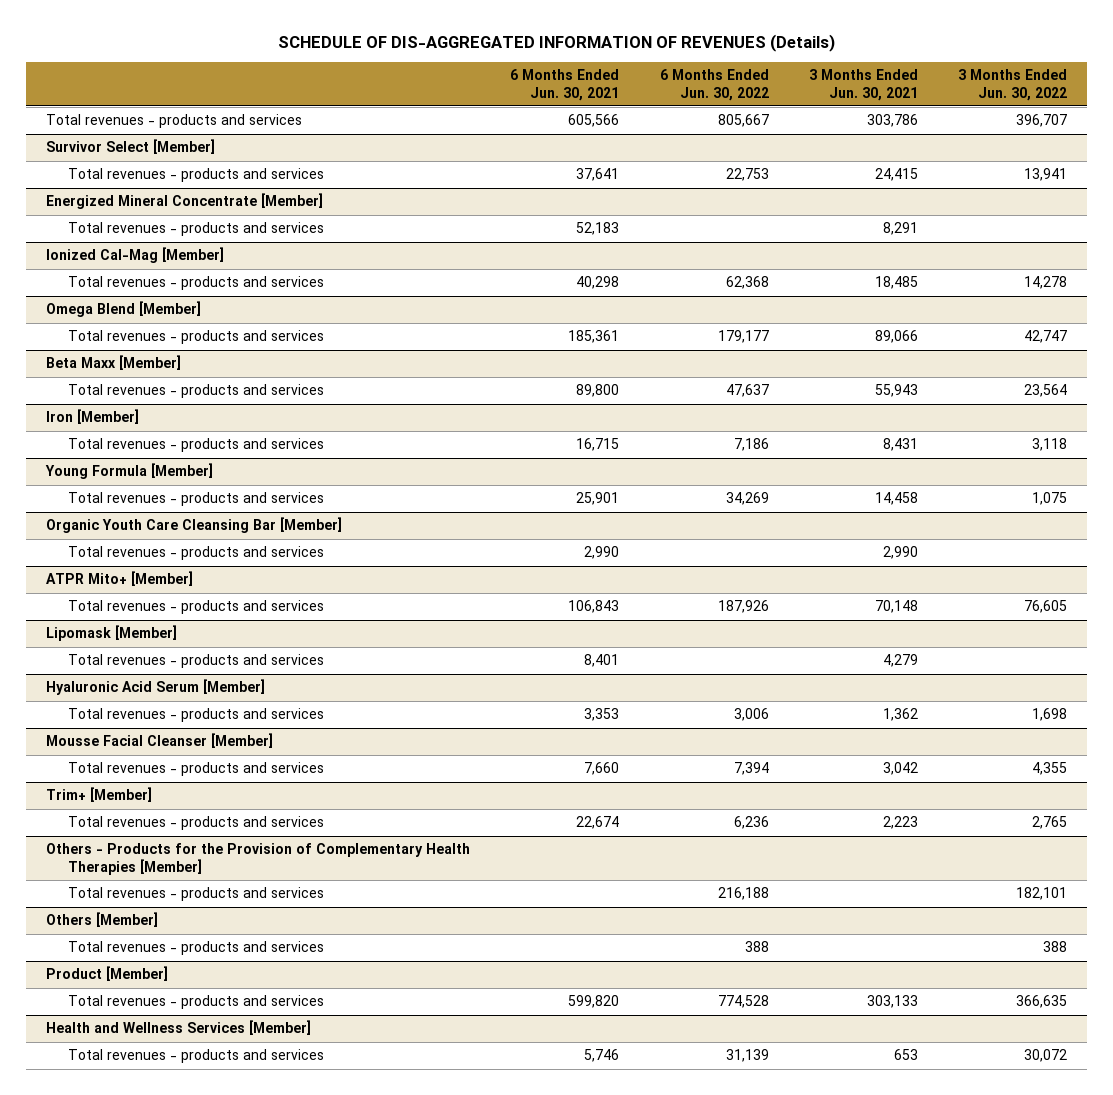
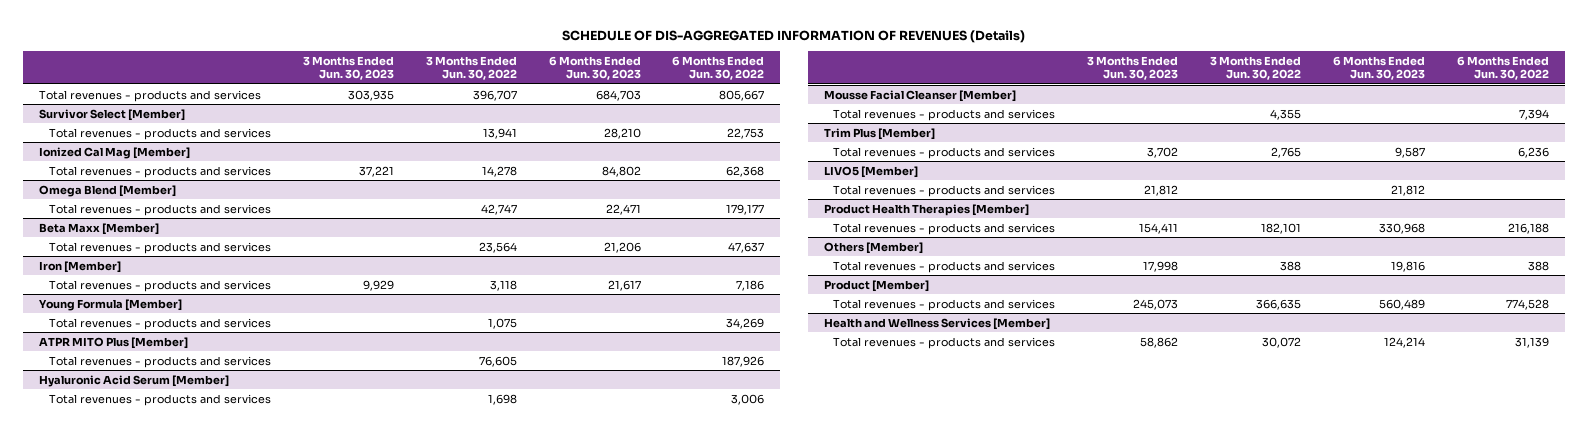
[510,69,620,101] 6 Months Ended Jun. 30, 2021 -> none
[808,69,918,101] 3 Months Ended Jun. 30, 2021 -> none
none -> [302,56,394,81] 3 Months Ended Jun. 30, 2023
none -> [548,56,641,81] 6 Months Ended Jun. 30, 2023
[45,193,323,210] Energized Mineral Concentrate [Member] -> none
[67,222,324,237] Total revenues - products and services -> none
[45,247,224,264] Ionized Cal-Mag [Member] -> [39,146,191,159] Ionized Cal Mag [Member]
[45,517,342,534] Organic Youth Care Cleansing Bar [Member] -> none
[67,546,324,561] Total revenues - products and services -> none
[45,571,193,587] ATPR Mito+ [Member] -> [39,336,189,349] ATPR MITO Plus [Member]
[45,625,177,642] Lipomask [Member] -> none
[67,654,324,669] Total revenues - products and services -> none
[45,787,152,803] Trim+ [Member] -> [823,127,935,140] Trim Plus [Member]
none -> [823,165,918,178] LIVO5 [Member]
none -> [833,184,1056,197] Total revenues - products and services
[45,843,470,875] Others - Products for the Provision of Complementary Health Therapies [Member] -> [823,203,1029,216] Product Health Therapies [Member]

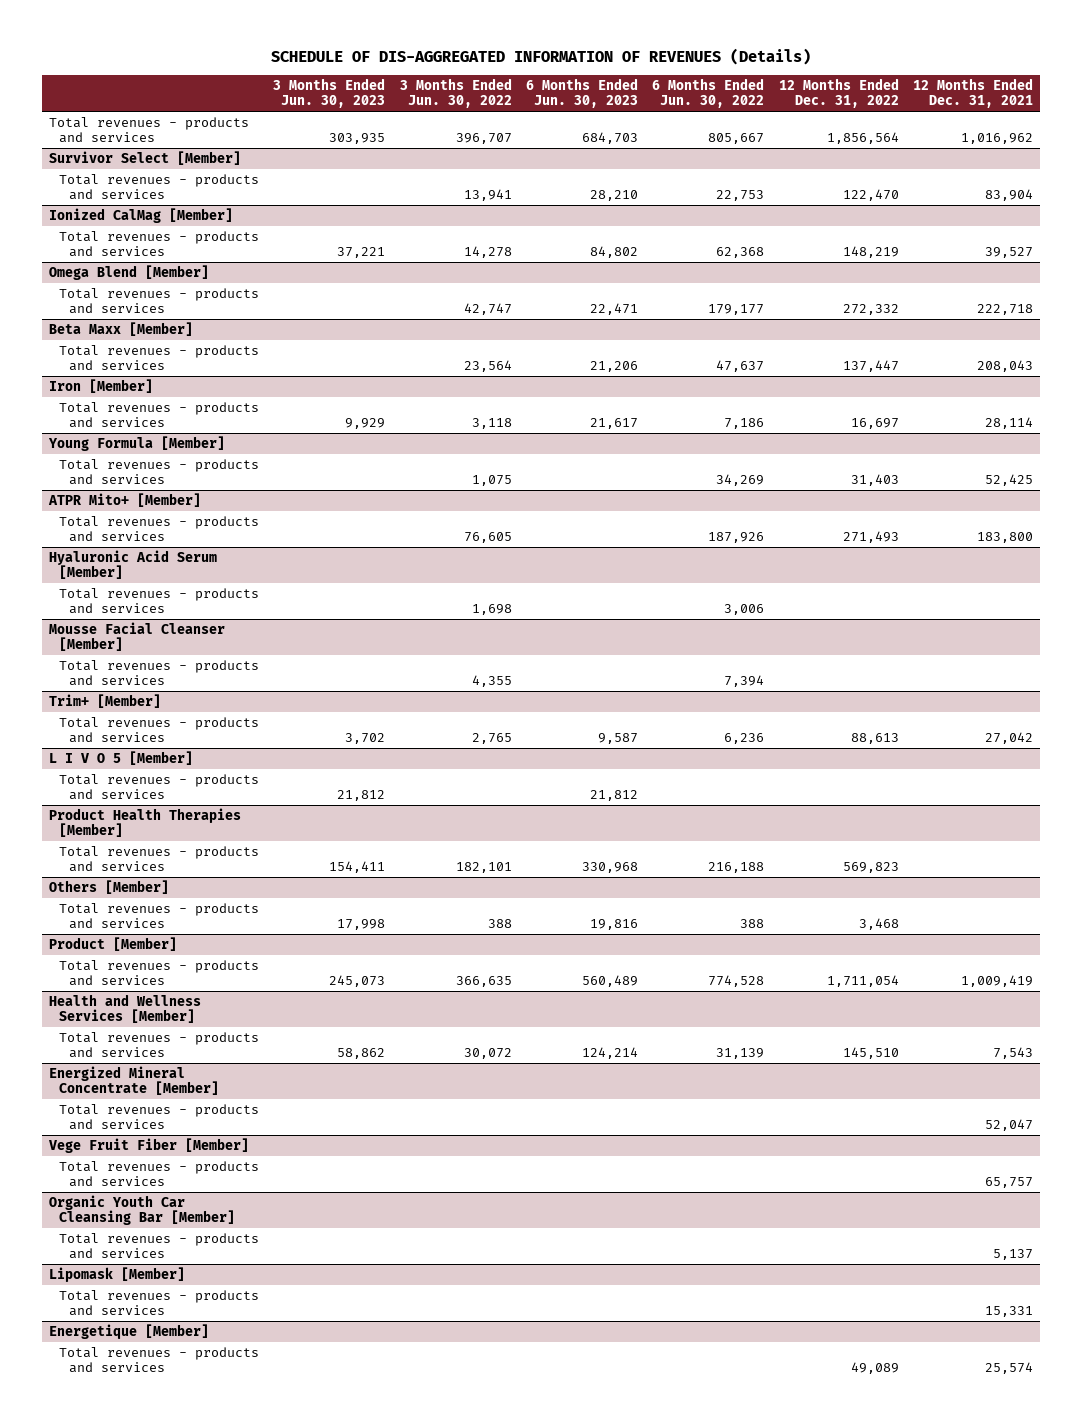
none -> [778,78,899,109] 12 Months Ended Dec. 31, 2022
none -> [913,78,1034,109] 12 Months Ended Dec. 31, 2021
[39,146,191,159] Ionized Cal Mag [Member] -> [49,207,234,223] Ionized CalMag [Member]
[39,336,189,349] ATPR MITO Plus [Member] -> [48,492,202,507] ATPR Mito+ [Member]
[823,127,935,140] Trim Plus [Member] -> [49,693,162,708] Trim+ [Member]
[823,165,918,178] LIVO5 [Member] -> [49,750,194,765] L I V O 5 [Member]
none -> [49,1065,219,1096] Energized Mineral Concentrate [Member]
none -> [58,1103,259,1131] Total revenues - products and services
none -> [49,1137,250,1153] Vege Fruit Fiber [Member]
none -> [58,1160,259,1188] Total revenues - products and services
none -> [49,1194,235,1226] Organic Youth Car Cleansing Bar [Member]
none -> [58,1232,259,1260] Total revenues - products and services
none -> [49,1266,186,1282] Lipomask [Member]
none -> [58,1289,259,1317] Total revenues - products and services
none -> [49,1323,210,1339] Energetique [Member]
none -> [58,1346,259,1374] Total revenues - products and services

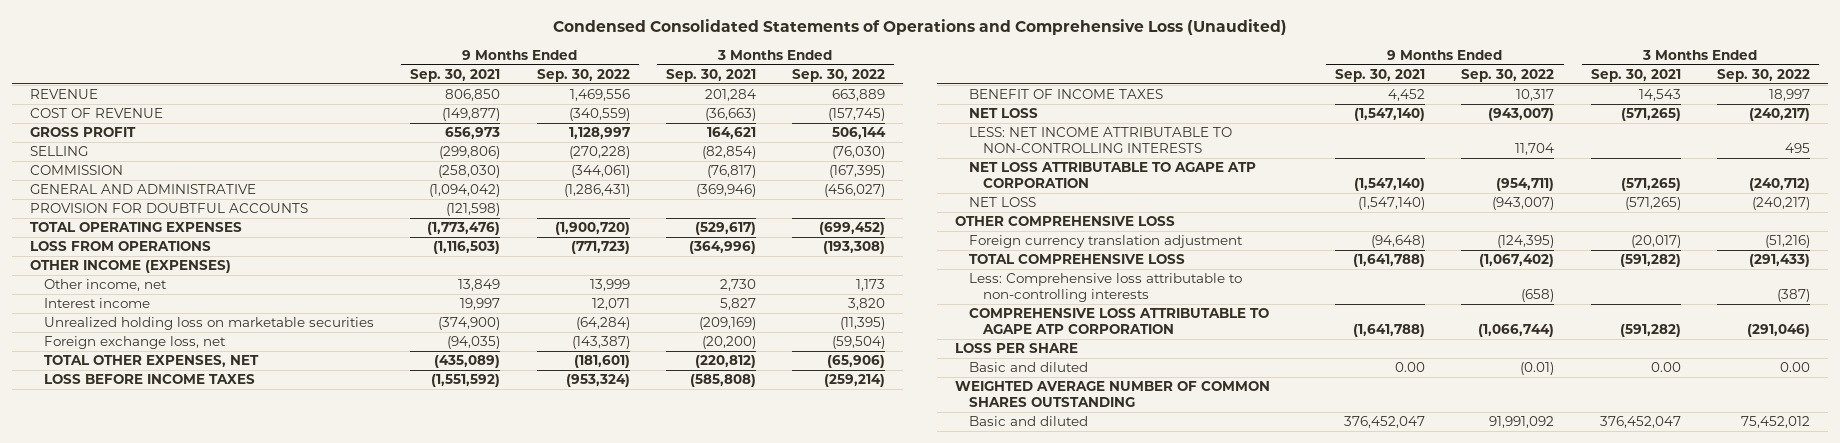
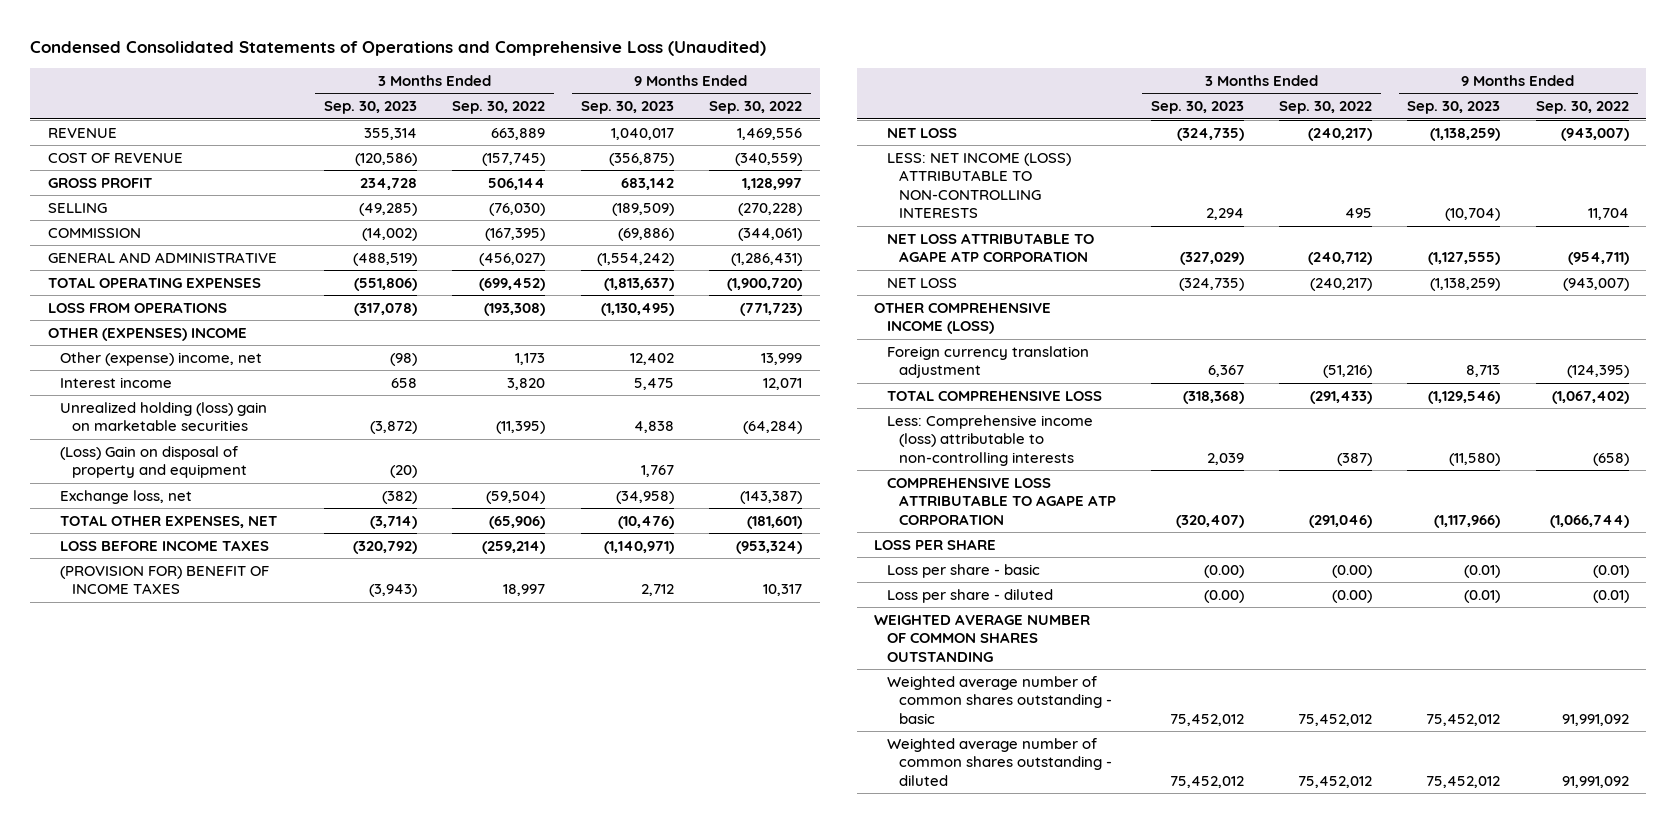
[410,69,501,83] Sep. 30, 2021 -> none
[665,69,756,83] Sep. 30, 2021 -> none
none -> [324,101,418,115] Sep. 30, 2023
none -> [580,101,674,115] Sep. 30, 2023
[29,203,308,214] PROVISION FOR DOUBTFUL ACCOUNTS -> none
[29,260,231,274] OTHER INCOME (EXPENSES) -> [47,327,247,341] OTHER (EXPENSES) INCOME
[43,279,167,292] Other income, net -> [59,351,262,366] Other (expense) income, net
[43,317,374,331] Unrealized holding loss on marketable securities -> [59,401,267,432] Unrealized holding (loss) gain on marketable securities
none -> [59,445,247,479] (Loss) Gain on disposal of property and equipment
[43,336,226,350] Foreign exchange loss, net -> [59,489,192,504] Exchange loss, net
[968,89,1163,100] BENEFIT OF INCOME TAXES -> [59,565,269,595] (PROVISION FOR) BENEFIT OF INCOME TAXES
[968,127,1232,153] LESS: NET INCOME ATTRIBUTABLE TO NON-CONTROLLING INTERESTS -> [886,152,1071,219] LESS: NET INCOME (LOSS) ATTRIBUTABLE TO NON-CONTROLLING INTERESTS
[954,216,1175,227] OTHER COMPREHENSIVE LOSS -> [874,302,1052,335] OTHER COMPREHENSIVE INCOME (LOSS)
[968,273,1242,302] Less: Comprehensive loss attributable to non-controlling interests -> [886,414,1093,466] Less: Comprehensive income (loss) attributable to non-controlling interests
[968,362,1088,373] Basic and diluted -> none
none -> [886,563,1040,578] Loss per share - basic
none -> [886,588,1053,603] Loss per share - diluted
[968,416,1088,427] Basic and diluted -> [886,675,1112,724] Weighted average number of common shares outstanding - basic
none -> [886,737,1112,786] Weighted average number of common shares outstanding - diluted

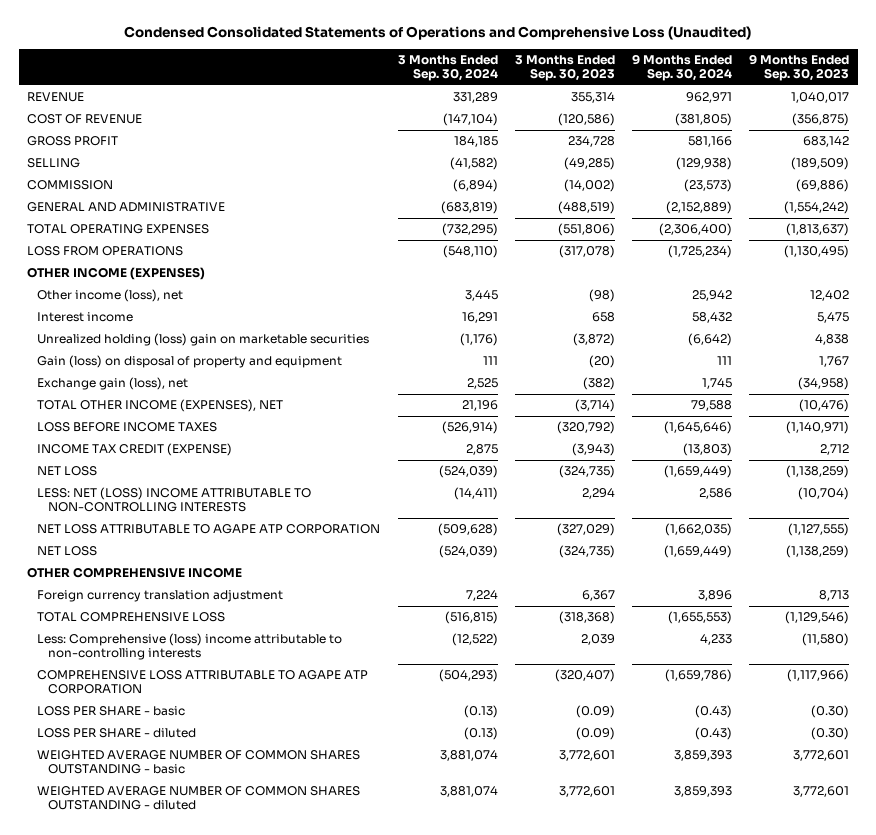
[452,101,546,115] Sep. 30, 2022 -> none
[708,101,802,115] Sep. 30, 2022 -> none
none -> [397,55,498,82] 3 Months Ended Sep. 30, 2024
none -> [631,54,732,82] 9 Months Ended Sep. 30, 2024
[47,327,247,341] OTHER (EXPENSES) INCOME -> [27,267,206,281] OTHER INCOME (EXPENSES)
[59,351,262,366] Other (expense) income, net -> [37,289,184,303] Other income (loss), net
[59,445,247,479] (Loss) Gain on disposal of property and equipment -> [37,355,343,369] Gain (loss) on disposal of property and equipment
[59,489,192,504] Exchange loss, net -> [37,377,189,391] Exchange gain (loss), net
[59,514,277,528] TOTAL OTHER EXPENSES, NET -> [37,399,284,413] TOTAL OTHER INCOME (EXPENSES), NET
[59,565,269,595] (PROVISION FOR) BENEFIT OF INCOME TAXES -> [37,443,233,457] INCOME TAX CREDIT (EXPENSE)
[886,152,1071,219] LESS: NET INCOME (LOSS) ATTRIBUTABLE TO NON-CONTROLLING INTERESTS -> [37,487,312,513] LESS: NET (LOSS) INCOME ATTRIBUTABLE TO NON-CONTROLLING INTERESTS
[874,302,1052,335] OTHER COMPREHENSIVE INCOME (LOSS) -> [27,567,243,579] OTHER COMPREHENSIVE INCOME
[886,414,1093,466] Less: Comprehensive income (loss) attributable to non-controlling interests -> [37,633,343,661] Less: Comprehensive (loss) income attributable to non-controlling interests
[874,538,997,550] LOSS PER SHARE -> none
[874,613,1091,662] WEIGHTED AVERAGE NUMBER OF COMMON SHARES OUTSTANDING -> none
[886,563,1040,578] Loss per share - basic -> [37,706,186,717] LOSS PER SHARE - basic
[1203,564,1244,578] (0.00) -> [575,705,615,719] (0.09)
[1464,564,1501,578] (0.01) -> [811,705,850,719] (0.30)
[886,588,1053,603] Loss per share - diluted -> [37,728,197,739] LOSS PER SHARE - diluted
[1203,589,1244,603] (0.00) -> [575,727,615,741] (0.09)
[1464,589,1501,603] (0.01) -> [811,727,850,741] (0.30)
[886,675,1112,724] Weighted average number of common shares outstanding - basic -> [37,750,361,775] WEIGHTED AVERAGE NUMBER OF COMMON SHARES OUTSTANDING - basic
[1169,713,1244,726] 75,452,012 -> [558,750,615,762] 3,772,601
[1426,713,1501,726] 75,452,012 -> [793,750,850,762] 3,772,601
[886,737,1112,786] Weighted average number of common shares outstanding - diluted -> [37,786,361,811] WEIGHTED AVERAGE NUMBER OF COMMON SHARES OUTSTANDING - diluted
[1169,775,1244,788] 75,452,012 -> [558,786,615,798] 3,772,601
[1426,775,1501,788] 75,452,012 -> [793,786,850,798] 3,772,601

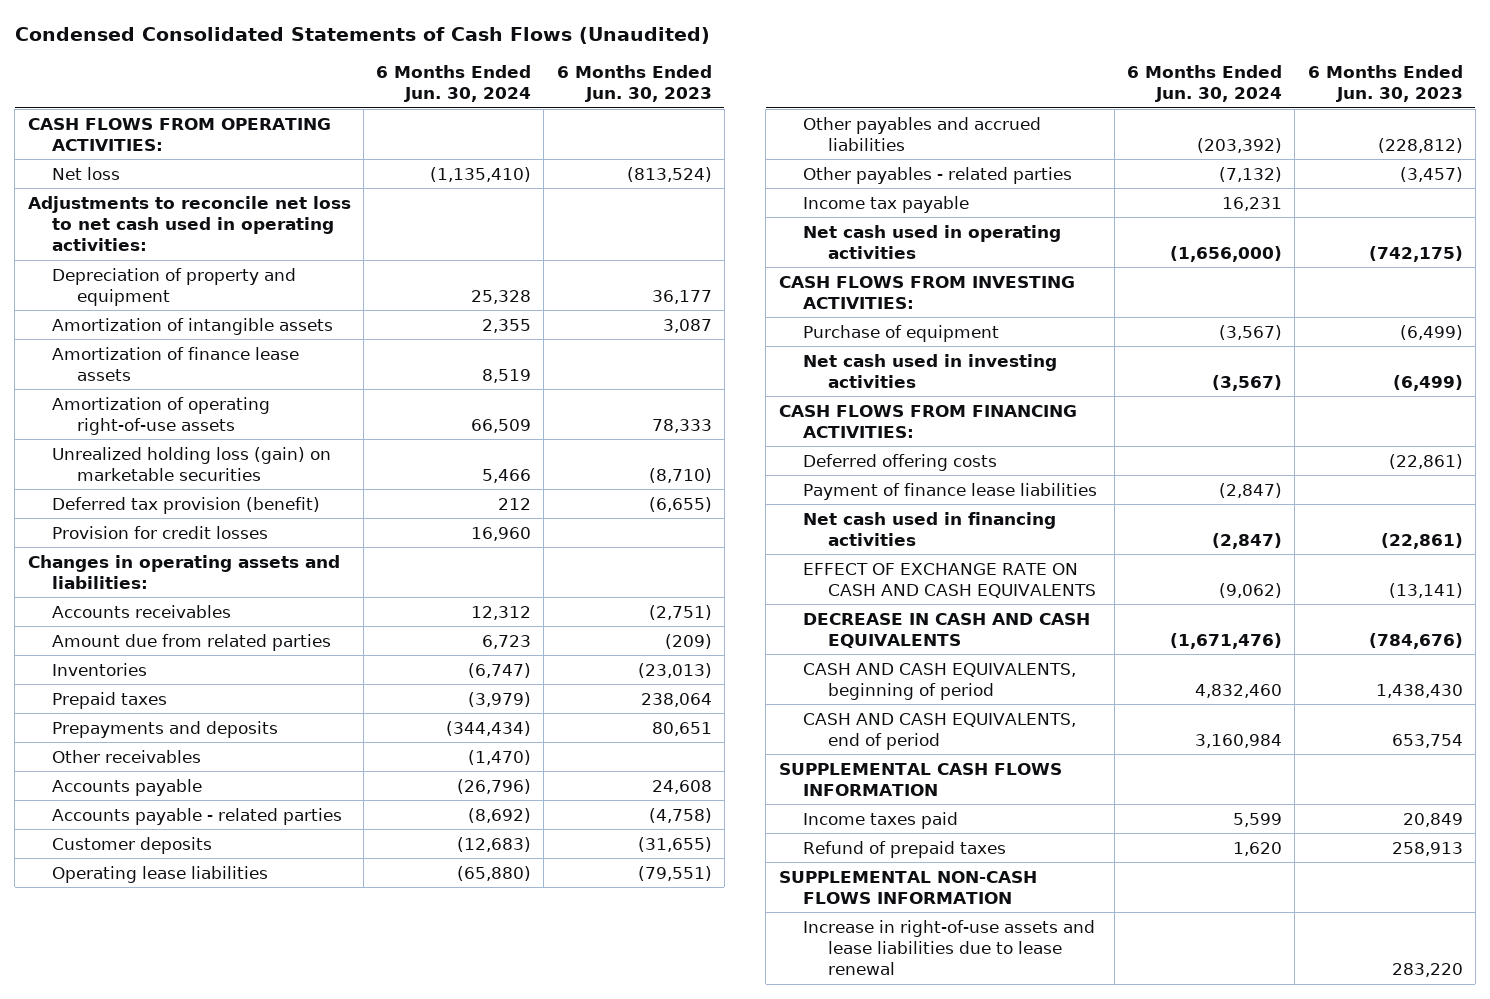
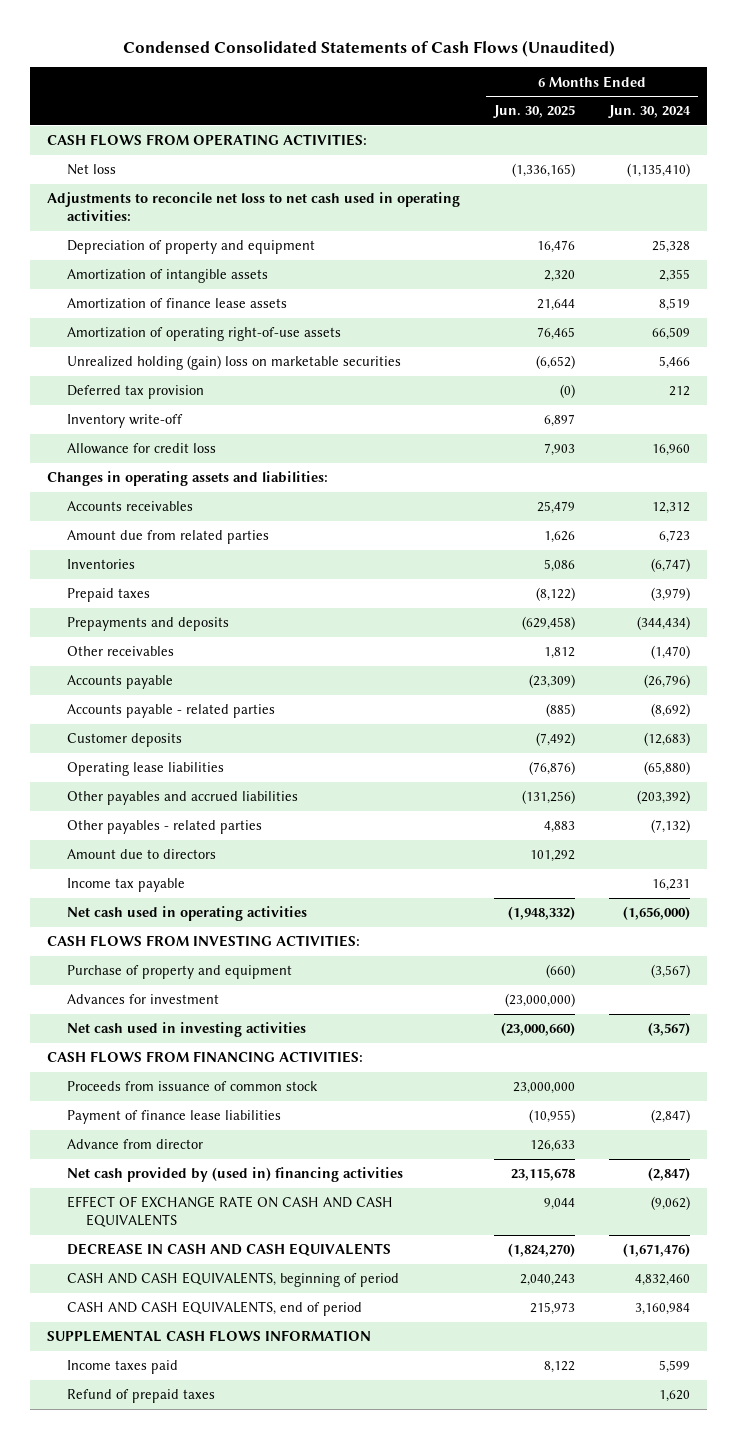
[556,64,712,102] 6 Months Ended Jun. 30, 2023 -> none
none -> [493,105,576,119] Jun. 30, 2025
[52,446,332,481] Unrealized holding loss (gain) on marketable securities -> [66,355,401,371] Unrealized holding (gain) loss on marketable securities
[52,496,321,514] Deferred tax provision (benefit) -> [66,385,204,400] Deferred tax provision
none -> [66,414,183,429] Inventory write-off
[52,525,269,539] Provision for credit losses -> [66,443,216,455] Allowance for credit loss
none -> [66,849,216,860] Amount due to directors
[803,324,1000,342] Purchase of equipment -> [66,965,292,980] Purchase of property and equipment
none -> [66,994,219,1005] Advances for investment
[803,453,998,471] Deferred offering costs -> none
none -> [66,1081,318,1092] Proceeds from issuance of common stock
none -> [66,1139,203,1150] Advance from director
[803,511,1057,546] Net cash used in financing activities -> [66,1167,403,1183] Net cash provided by (used in) financing activities
[778,870,1037,904] SUPPLEMENTAL NON-CASH FLOWS INFORMATION -> none
[803,919,1096,975] Increase in right-of-use assets and lease liabilities due to lease renewal -> none

